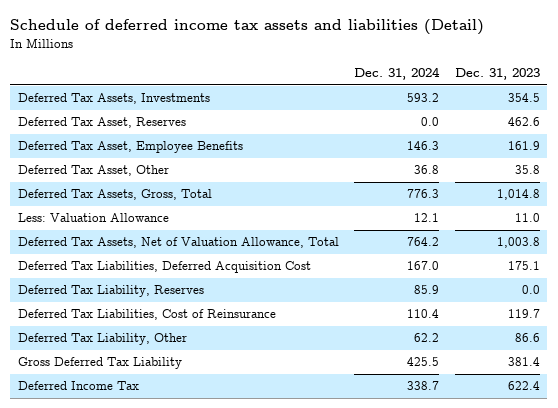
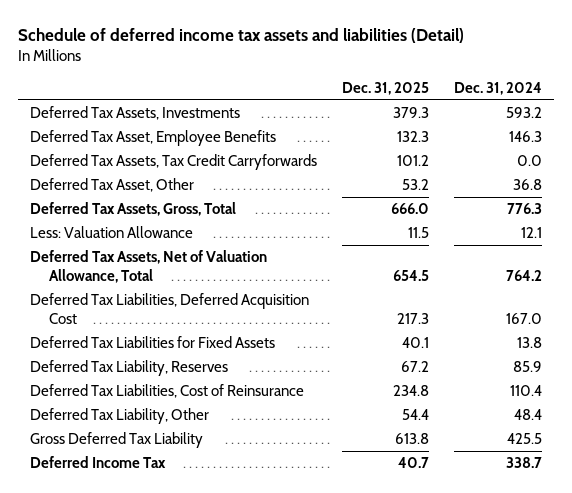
[454,68,540,81] Dec. 31, 2023 -> none
none -> [342,82,430,96] Dec. 31, 2025
[18,117,187,129] Deferred Tax Asset, Reserves -> none
none -> [30,154,318,171] Deferred Tax Assets, Tax Credit Carryforwards
none -> [30,336,276,349] Deferred Tax Liabilities for Fixed Assets
[414,333,440,343] 62.2 -> [513,409,542,421] 48.4

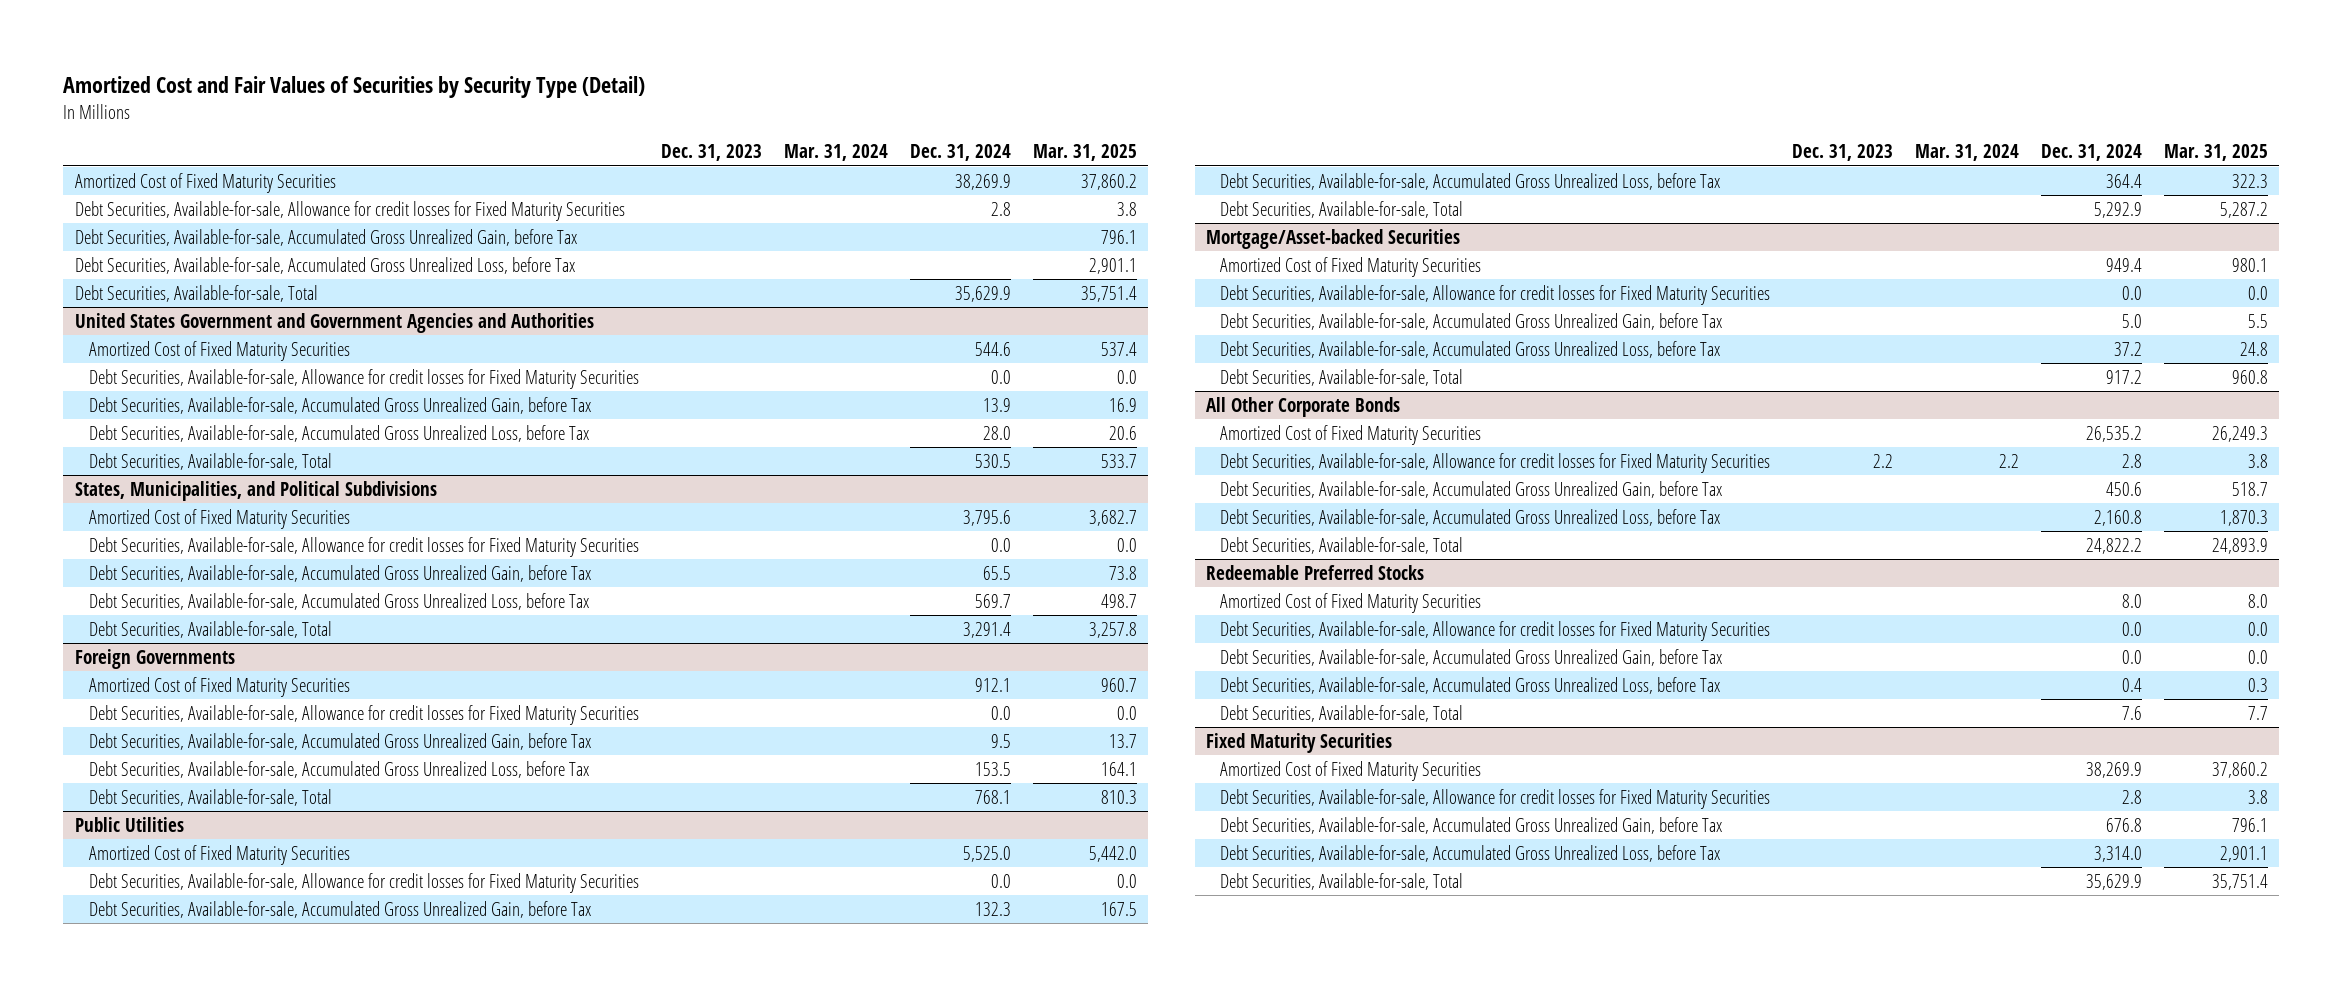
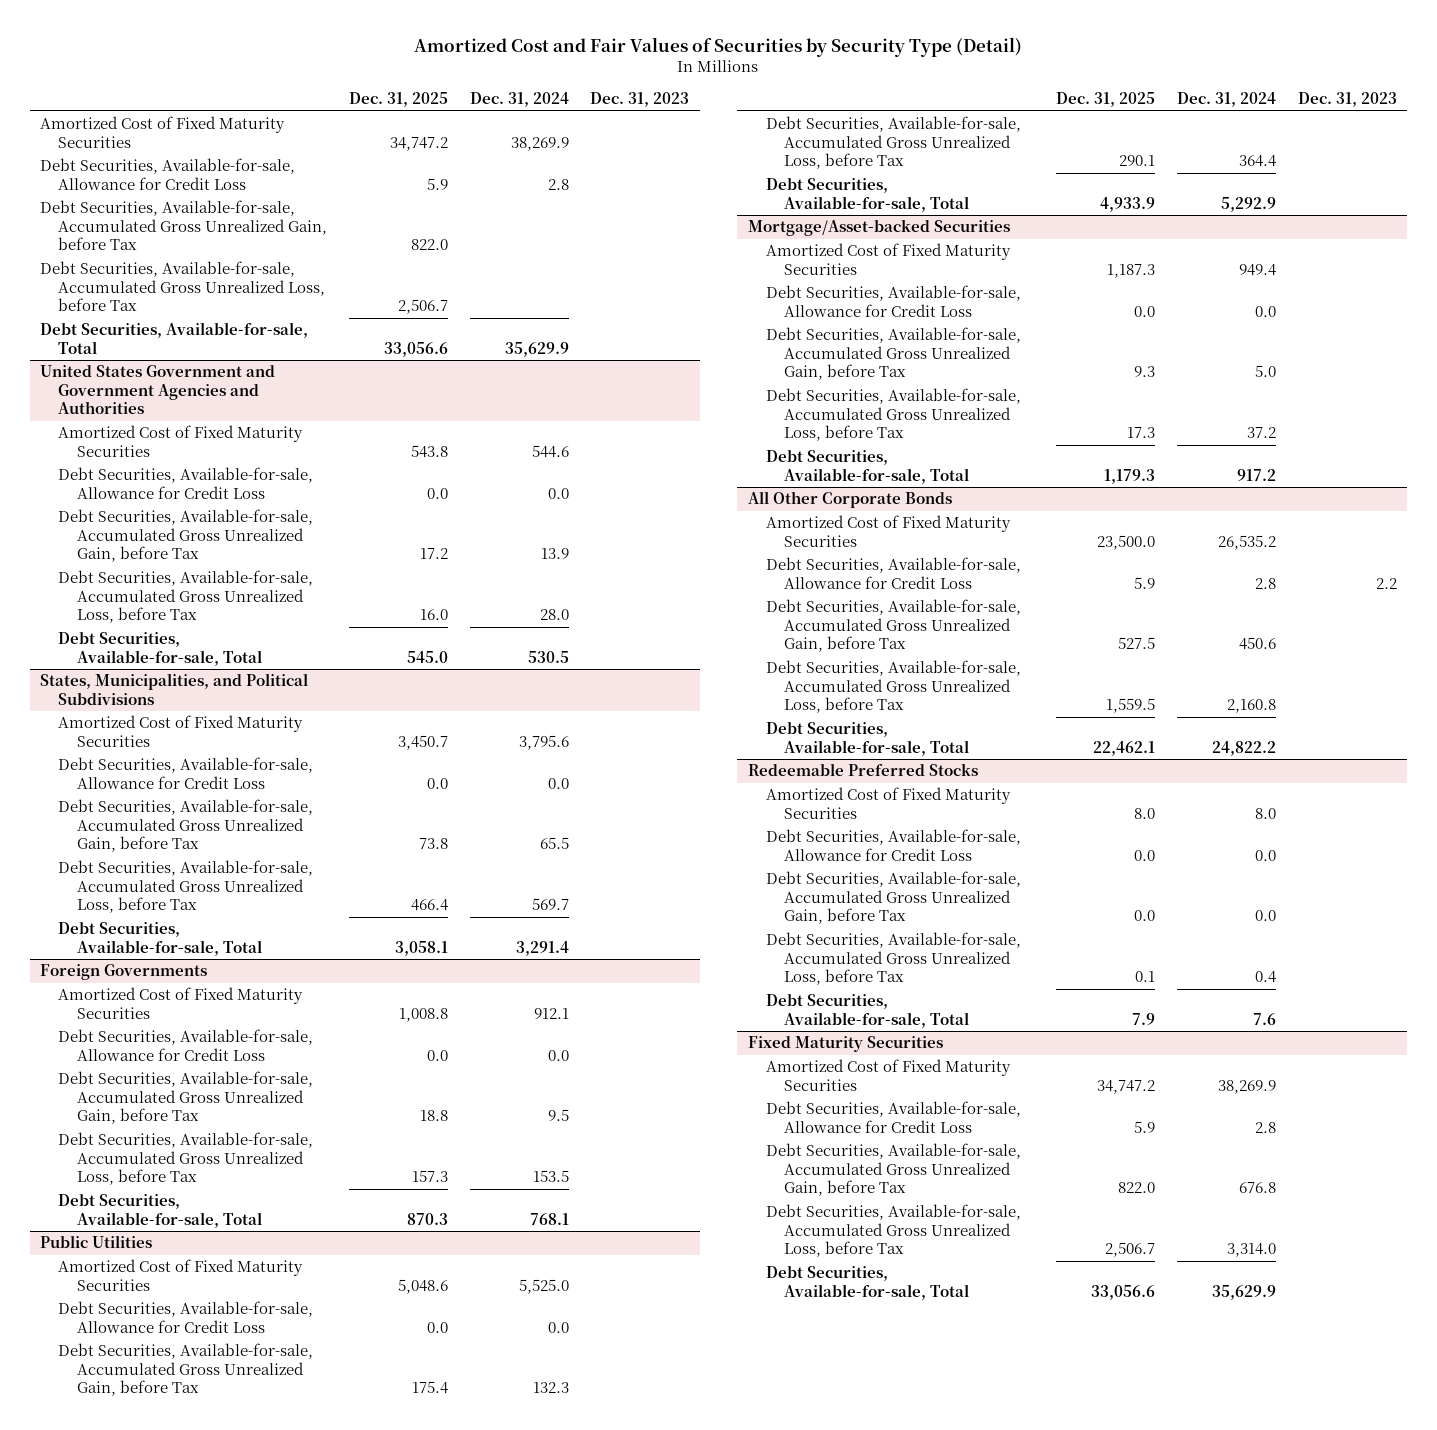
[783,144,888,162] Mar. 31, 2024 -> none
[1032,144,1137,162] Mar. 31, 2025 -> none
none -> [348,92,448,108] Dec. 31, 2025
[74,200,625,221] Debt Securities, Available-for-sale, Allowance for credit losses for Fixed Maturity Securities -> [40,158,296,190] Debt Securities, Available-for-sale, Allowance for Credit Loss
[88,368,639,389] Debt Securities, Available-for-sale, Allowance for credit losses for Fixed Maturity Securities -> [58,467,314,499] Debt Securities, Available-for-sale, Allowance for Credit Loss
[88,536,639,557] Debt Securities, Available-for-sale, Allowance for credit losses for Fixed Maturity Securities -> [58,757,314,789] Debt Securities, Available-for-sale, Allowance for Credit Loss
[88,704,639,725] Debt Securities, Available-for-sale, Allowance for credit losses for Fixed Maturity Securities -> [58,1029,314,1061] Debt Securities, Available-for-sale, Allowance for Credit Loss
[88,872,639,893] Debt Securities, Available-for-sale, Allowance for credit losses for Fixed Maturity Securities -> [58,1301,314,1333] Debt Securities, Available-for-sale, Allowance for Credit Loss
[1220,284,1771,305] Debt Securities, Available-for-sale, Allowance for credit losses for Fixed Maturity Securities -> [765,285,1021,317] Debt Securities, Available-for-sale, Allowance for Credit Loss
[1220,452,1771,473] Debt Securities, Available-for-sale, Allowance for credit losses for Fixed Maturity Securities -> [765,557,1021,589] Debt Securities, Available-for-sale, Allowance for Credit Loss
[1220,620,1771,641] Debt Securities, Available-for-sale, Allowance for credit losses for Fixed Maturity Securities -> [765,829,1021,861] Debt Securities, Available-for-sale, Allowance for Credit Loss
[1220,788,1771,809] Debt Securities, Available-for-sale, Allowance for credit losses for Fixed Maturity Securities -> [765,1101,1021,1133] Debt Securities, Available-for-sale, Allowance for Credit Loss

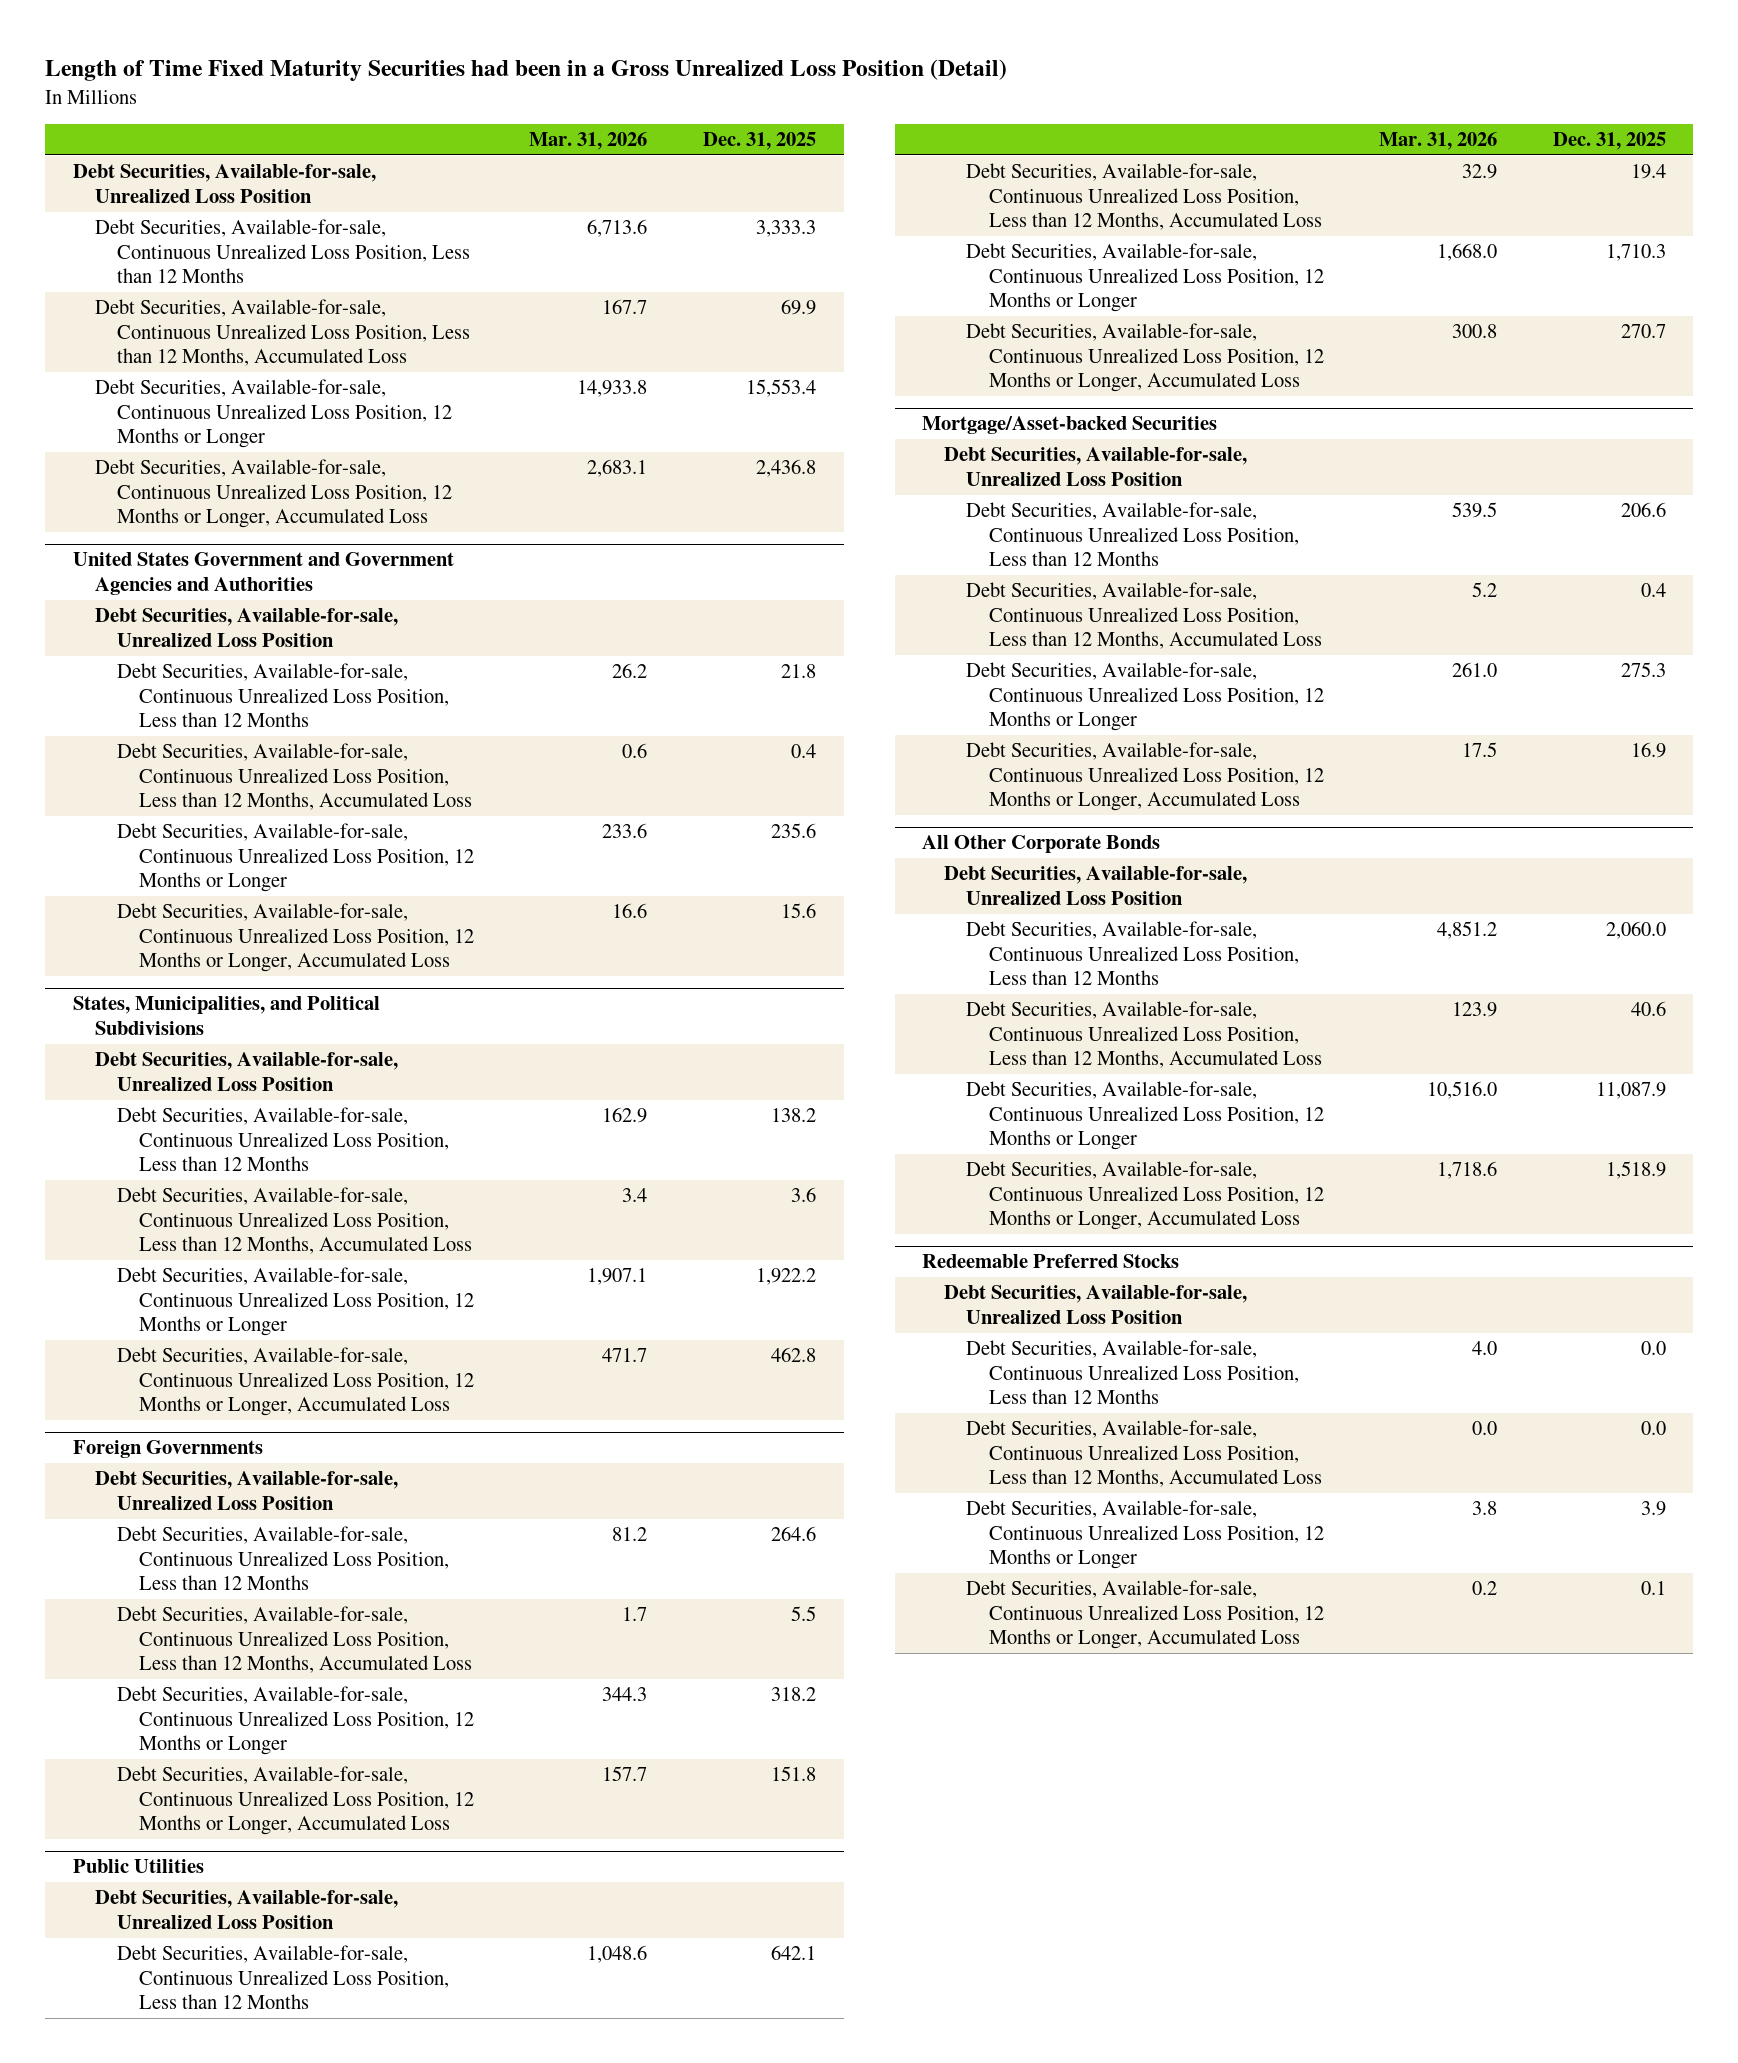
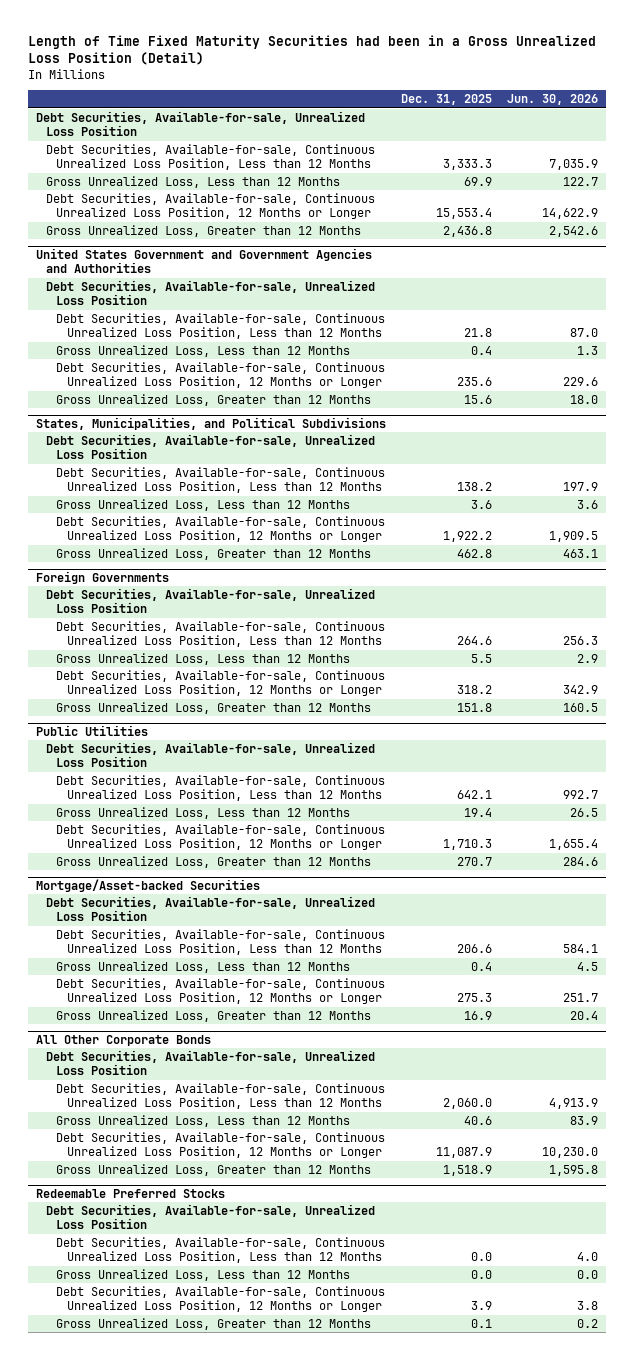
[529,132,648,151] Mar. 31, 2026 -> none
none -> [507,94,599,106] Jun. 30, 2026
[94,299,470,367] Debt Securities, Available-for-sale, Continuous Unrealized Loss Position, Less than 12 Months, Accumulated Loss -> [45,175,340,188] Gross Unrealized Loss, Less than 12 Months
[94,459,452,529] Debt Securities, Available-for-sale, Continuous Unrealized Loss Position, 12 Months or Longer, Accumulated Loss -> [45,224,361,237] Gross Unrealized Loss, Greater than 12 Months
[116,743,472,811] Debt Securities, Available-for-sale, Continuous Unrealized Loss Position, Less than 12 Months, Accumulated Loss -> [56,344,351,357] Gross Unrealized Loss, Less than 12 Months
[116,903,474,973] Debt Securities, Available-for-sale, Continuous Unrealized Loss Position, 12 Months or Longer, Accumulated Loss -> [56,393,372,406] Gross Unrealized Loss, Greater than 12 Months
[116,1187,472,1255] Debt Securities, Available-for-sale, Continuous Unrealized Loss Position, Less than 12 Months, Accumulated Loss -> [56,498,351,511] Gross Unrealized Loss, Less than 12 Months
[116,1347,474,1417] Debt Securities, Available-for-sale, Continuous Unrealized Loss Position, 12 Months or Longer, Accumulated Loss -> [56,547,372,560] Gross Unrealized Loss, Greater than 12 Months
[116,1606,472,1674] Debt Securities, Available-for-sale, Continuous Unrealized Loss Position, Less than 12 Months, Accumulated Loss -> [56,652,351,665] Gross Unrealized Loss, Less than 12 Months
[116,1766,474,1836] Debt Securities, Available-for-sale, Continuous Unrealized Loss Position, 12 Months or Longer, Accumulated Loss -> [56,701,372,714] Gross Unrealized Loss, Greater than 12 Months
[966,163,1322,231] Debt Securities, Available-for-sale, Continuous Unrealized Loss Position, Less than 12 Months, Accumulated Loss -> [56,806,351,819] Gross Unrealized Loss, Less than 12 Months
[966,323,1324,393] Debt Securities, Available-for-sale, Continuous Unrealized Loss Position, 12 Months or Longer, Accumulated Loss -> [56,855,372,868] Gross Unrealized Loss, Greater than 12 Months
[966,582,1322,650] Debt Securities, Available-for-sale, Continuous Unrealized Loss Position, Less than 12 Months, Accumulated Loss -> [56,960,351,973] Gross Unrealized Loss, Less than 12 Months
[966,742,1324,812] Debt Securities, Available-for-sale, Continuous Unrealized Loss Position, 12 Months or Longer, Accumulated Loss -> [56,1009,372,1022] Gross Unrealized Loss, Greater than 12 Months
[966,1001,1322,1069] Debt Securities, Available-for-sale, Continuous Unrealized Loss Position, Less than 12 Months, Accumulated Loss -> [56,1114,351,1127] Gross Unrealized Loss, Less than 12 Months
[966,1161,1324,1231] Debt Securities, Available-for-sale, Continuous Unrealized Loss Position, 12 Months or Longer, Accumulated Loss -> [56,1163,372,1176] Gross Unrealized Loss, Greater than 12 Months
[966,1420,1322,1488] Debt Securities, Available-for-sale, Continuous Unrealized Loss Position, Less than 12 Months, Accumulated Loss -> [56,1268,351,1281] Gross Unrealized Loss, Less than 12 Months
[966,1580,1324,1650] Debt Securities, Available-for-sale, Continuous Unrealized Loss Position, 12 Months or Longer, Accumulated Loss -> [56,1317,372,1330] Gross Unrealized Loss, Greater than 12 Months

